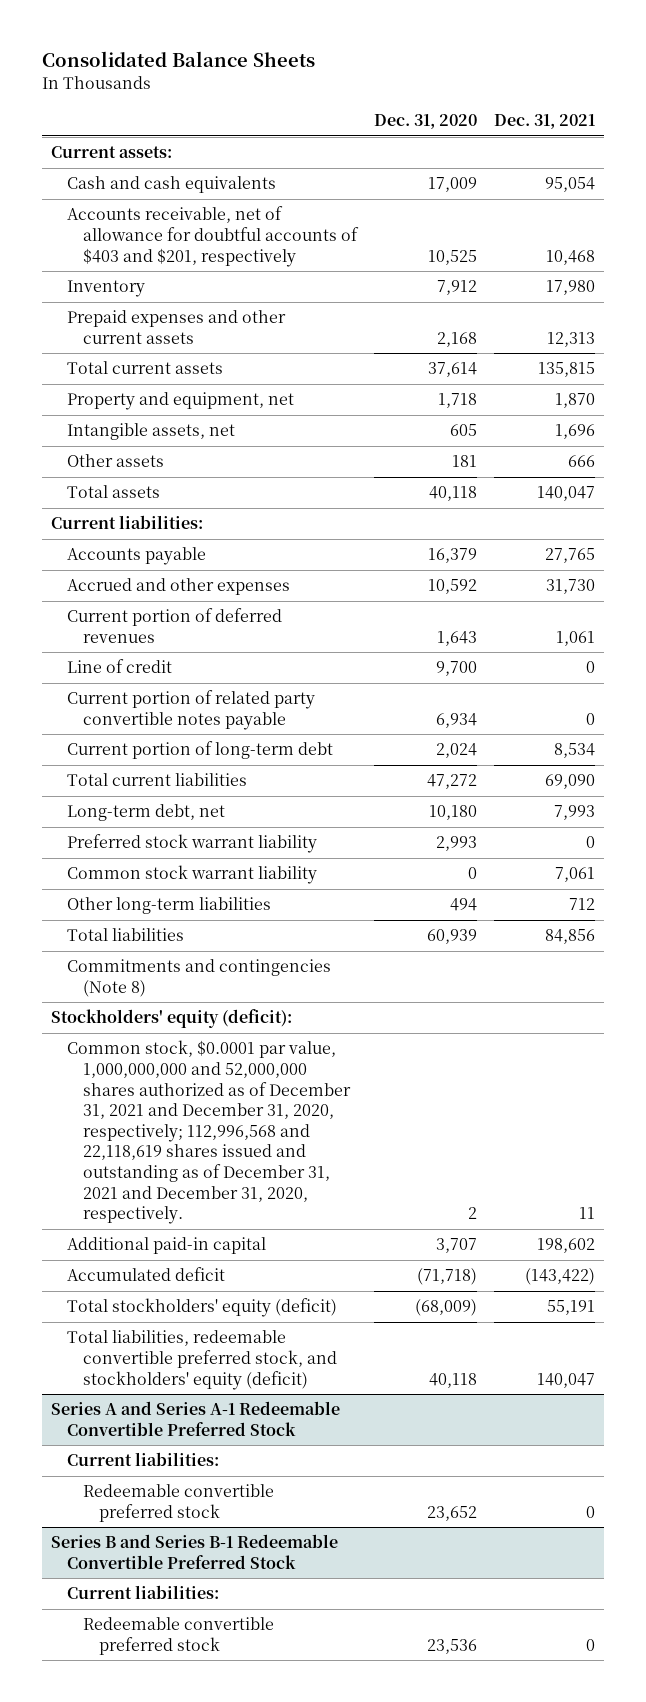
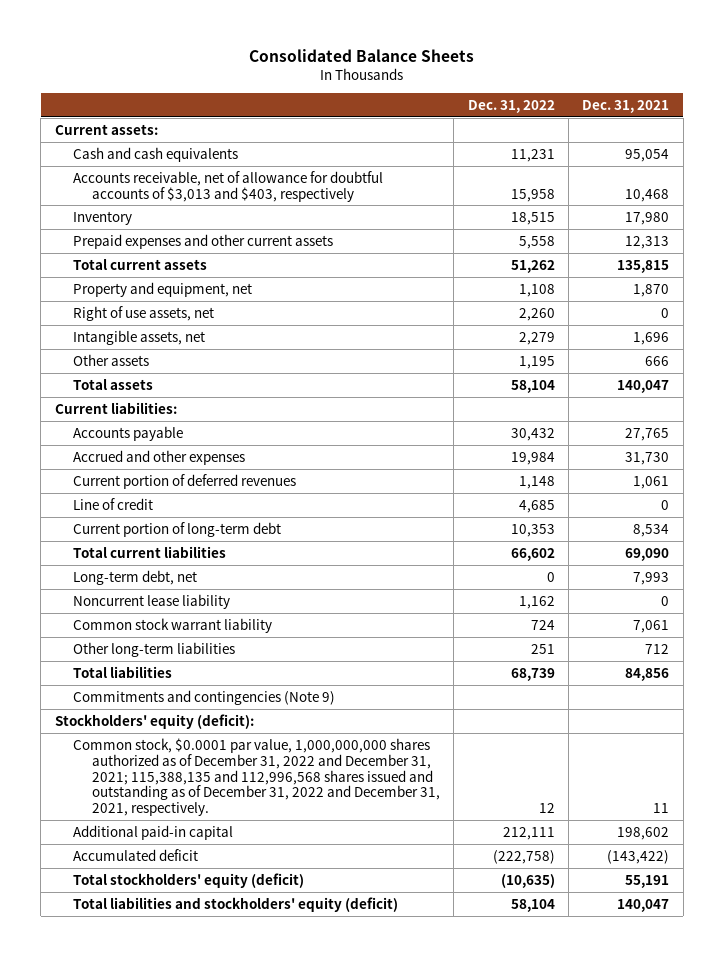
[374,114,478,130] Dec. 31, 2020 -> none
none -> [467,99,555,113] Dec. 31, 2022
[66,206,359,267] Accounts receivable, net of allowance for doubtful accounts of $403 and $201, respectively -> [73,170,384,202] Accounts receivable, net of allowance for doubtful accounts of $3,013 and $403, respectively
none -> [73,305,215,321] Right of use assets, net
[66,690,315,730] Current portion of related party convertible notes payable -> none
[66,834,317,854] Preferred stock warrant liability -> none
none -> [73,593,231,609] Noncurrent lease liability
[66,959,331,997] Commitments and contingencies (Note 8) -> [73,689,336,705] Commitments and contingencies (Note 9)
[66,1040,351,1225] Common stock, $0.0001 par value, 1,000,000,000 and 52,000,000 shares authorized as of December 31, 2021 and December 31, 2020, respectively; 112,996,568 and 22,118,619 shares issued and outstanding as of December 31, 2021 and December 31, 2020, respectively. -> [73,737,440,817] Common stock, $0.0001 par value, 1,000,000,000 shares authorized as of December 31, 2022 and December 31, 2021; 115,388,135 and 112,996,568 shares issued and outstanding as of December 31, 2022 and December 31, 2021, respectively.
[50,1401,340,1436] Series A and Series A-1 Redeemable Convertible Preferred Stock -> none
[66,1452,219,1467] Current liabilities: -> none
[82,1484,274,1522] Redeemable convertible preferred stock -> none
[50,1534,338,1569] Series B and Series B-1 Redeemable Convertible Preferred Stock -> none
[66,1585,219,1600] Current liabilities: -> none
[82,1617,274,1655] Redeemable convertible preferred stock -> none
[66,1330,337,1390] Total liabilities, redeemable convertible preferred stock, and stockholders' equity (deficit) -> [73,896,399,912] Total liabilities and stockholders' equity (deficit)

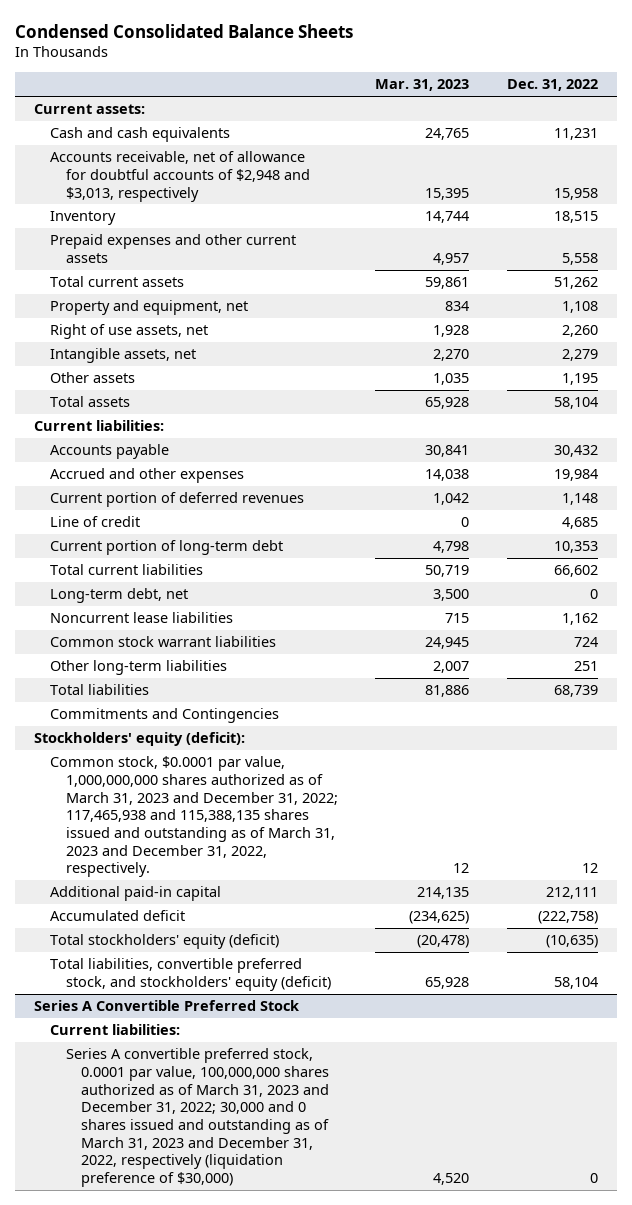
[249,48,475,62] Consolidated Balance Sheets -> [14,23,353,38] Condensed Consolidated Balance Sheets
[582,99,670,113] Dec. 31, 2021 -> none
none -> [375,79,470,92] Mar. 31, 2023
[73,170,384,202] Accounts receivable, net of allowance for doubtful accounts of $3,013 and $403, respectively -> [49,151,310,202] Accounts receivable, net of allowance for doubtful accounts of $2,948 and $3,013, respectively
[73,593,231,609] Noncurrent lease liability -> [49,612,233,624] Noncurrent lease liabilities
[73,617,273,633] Common stock warrant liability -> [49,636,276,648] Common stock warrant liabilities
[73,689,336,705] Commitments and contingencies (Note 9) -> [49,708,279,724] Commitments and Contingencies
[73,737,440,817] Common stock, $0.0001 par value, 1,000,000,000 shares authorized as of December 31, 2022 and December 31, 2021; 115,388,135 and 112,996,568 shares issued and outstanding as of December 31, 2022 and December 31, 2021, respectively. -> [49,756,338,878] Common stock, $0.0001 par value, 1,000,000,000 shares authorized as of March 31, 2023 and December 31, 2022; 117,465,938 and 115,388,135 shares issued and outstanding as of March 31, 2023 and December 31, 2022, respectively.
[73,896,399,912] Total liabilities and stockholders' equity (deficit) -> [49,958,331,991] Total liabilities, convertible preferred stock, and stockholders' equity (deficit)
none -> [33,1000,299,1012] Series A Convertible Preferred Stock
none -> [49,1024,180,1036] Current liabilities:
none -> [65,1048,330,1187] Series A convertible preferred stock, 0.0001 par value, 100,000,000 shares authorized as of March 31, 2023 and December 31, 2022; 30,000 and 0 shares issued and outstanding as of March 31, 2023 and December 31, 2022, respectively (liquidation preference of $30,000)

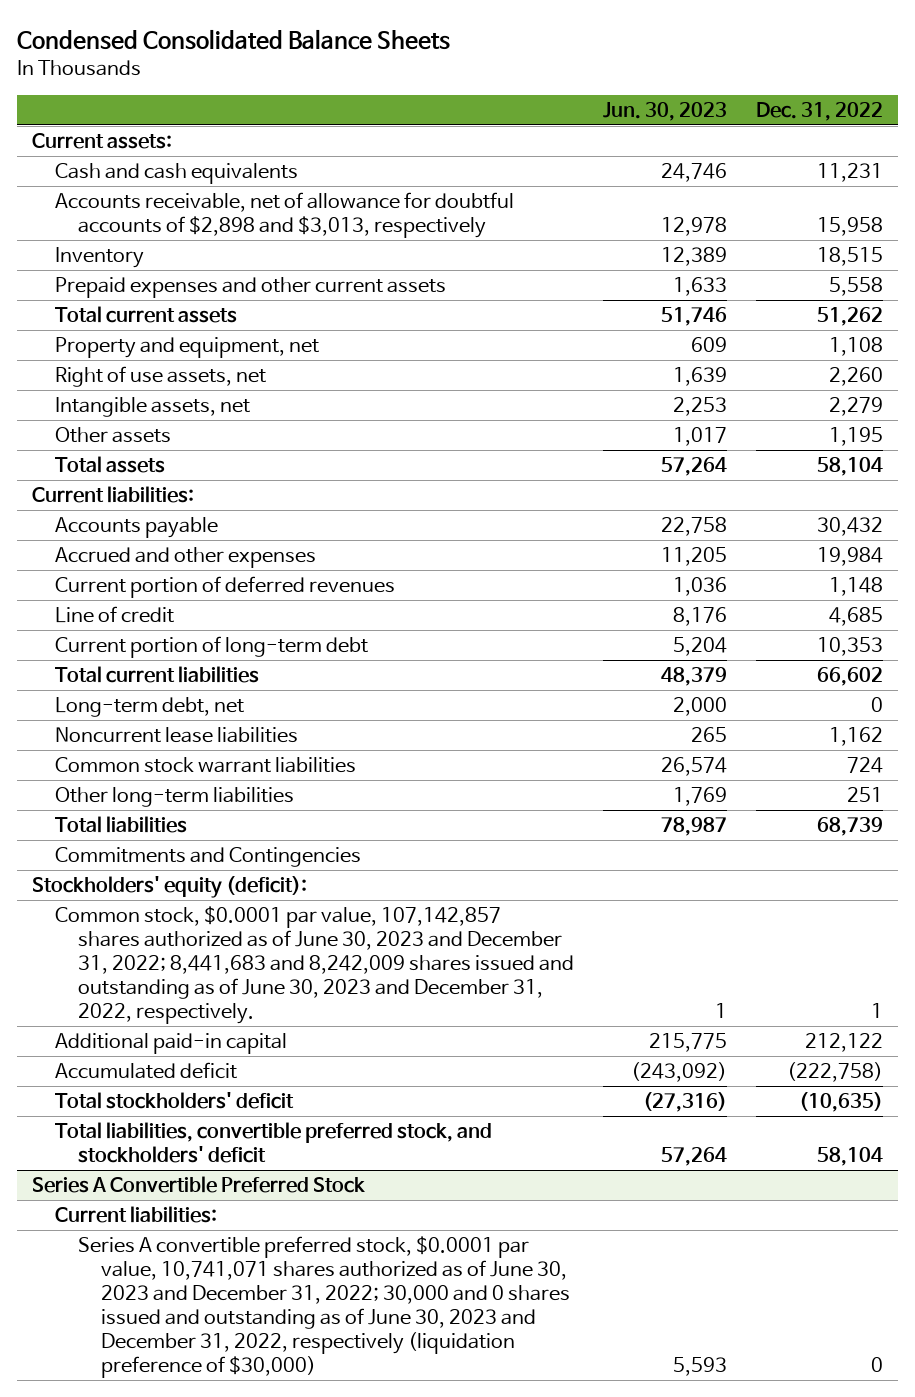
[375,79,470,92] Mar. 31, 2023 -> none
none -> [603,102,728,122] Jun. 30, 2023
[49,151,310,202] Accounts receivable, net of allowance for doubtful accounts of $2,948 and $3,013, respectively -> [54,192,514,239] Accounts receivable, net of allowance for doubtful accounts of $2,898 and $3,013, respectively
[49,756,338,878] Common stock, $0.0001 par value, 1,000,000,000 shares authorized as of March 31, 2023 and December 31, 2022; 117,465,938 and 115,388,135 shares issued and outstanding as of March 31, 2023 and December 31, 2022, respectively. -> [54,906,574,1024] Common stock, $0.0001 par value, 107,142,857 shares authorized as of June 30, 2023 and December 31, 2022; 8,441,683 and 8,242,009 shares issued and outstanding as of June 30, 2023 and December 31, 2022, respectively.
[582,863,599,874] 12 -> [871,1002,884,1018] 1
[546,887,599,900] 212,111 -> [805,1033,884,1053] 212,122
[49,934,279,950] Total stockholders' equity (deficit) -> [54,1092,294,1110] Total stockholders' deficit
[49,958,331,991] Total liabilities, convertible preferred stock, and stockholders' equity (deficit) -> [54,1122,492,1164] Total liabilities, convertible preferred stock, and stockholders' deficit
[65,1048,330,1187] Series A convertible preferred stock, 0.0001 par value, 100,000,000 shares authorized as of March 31, 2023 and December 31, 2022; 30,000 and 0 shares issued and outstanding as of March 31, 2023 and December 31, 2022, respectively (liquidation preference of $30,000) -> [77,1236,570,1378] Series A convertible preferred stock, $0.0001 par value, 10,741,071 shares authorized as of June 30, 2023 and December 31, 2022; 30,000 and 0 shares issued and outstanding as of June 30, 2023 and December 31, 2022, respectively (liquidation preference of $30,000)

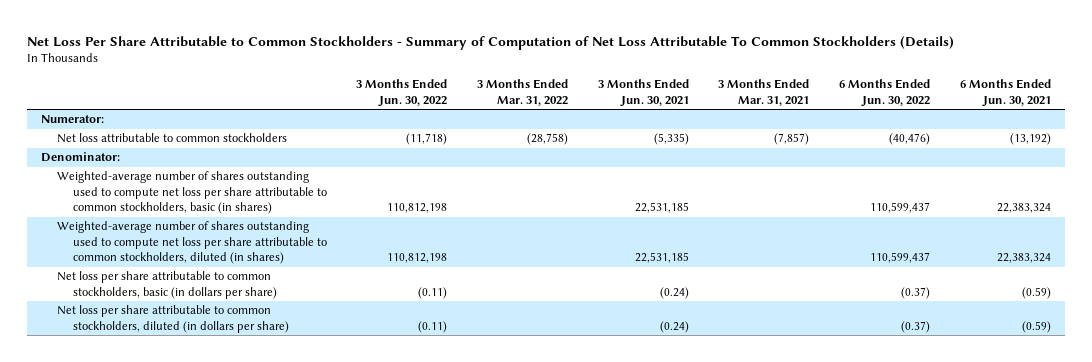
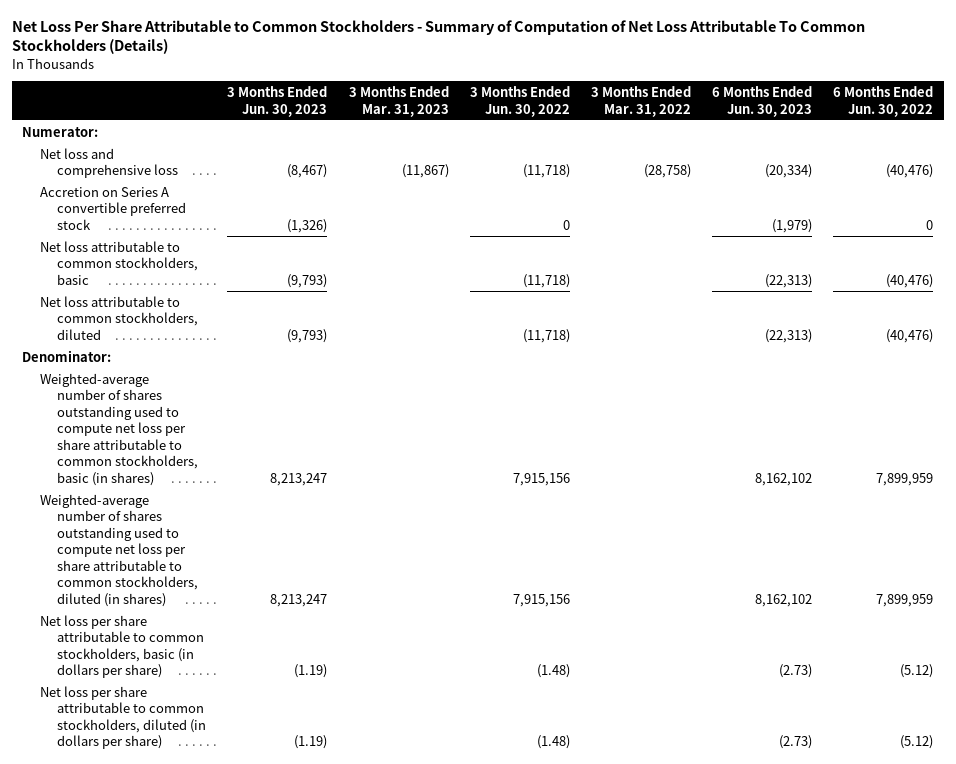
[597,79,689,107] 3 Months Ended Jun. 30, 2021 -> none
[718,79,810,106] 3 Months Ended Mar. 31, 2021 -> none
[959,79,1051,107] 6 Months Ended Jun. 30, 2021 -> none
none -> [227,86,328,117] 3 Months Ended Jun. 30, 2023
none -> [348,86,449,117] 3 Months Ended Mar. 31, 2023
none -> [712,86,813,117] 6 Months Ended Jun. 30, 2023
[56,133,287,144] Net loss attributable to common stockholders -> [39,147,179,179] Net loss and comprehensive loss
none -> [39,186,187,230] Accretion on Series A convertible preferred stock
none -> [39,240,199,285] Net loss attributable to common stockholders, basic
none -> [39,295,199,340] Net loss attributable to common stockholders, diluted
[387,203,448,214] 110,812,198 -> [512,472,570,486] 7,915,156
[869,202,930,214] 110,599,437 -> [876,472,934,486] 7,899,959
[387,253,448,264] 110,812,198 -> [512,593,570,607] 7,915,156
[869,252,930,264] 110,599,437 -> [876,593,934,607] 7,899,959
[418,286,448,299] (0.11) -> [536,664,570,679] (1.48)
[900,286,930,299] (0.37) -> [900,664,934,679] (5.12)
[418,320,448,333] (0.11) -> [536,735,570,750] (1.48)
[900,320,930,333] (0.37) -> [900,735,934,750] (5.12)

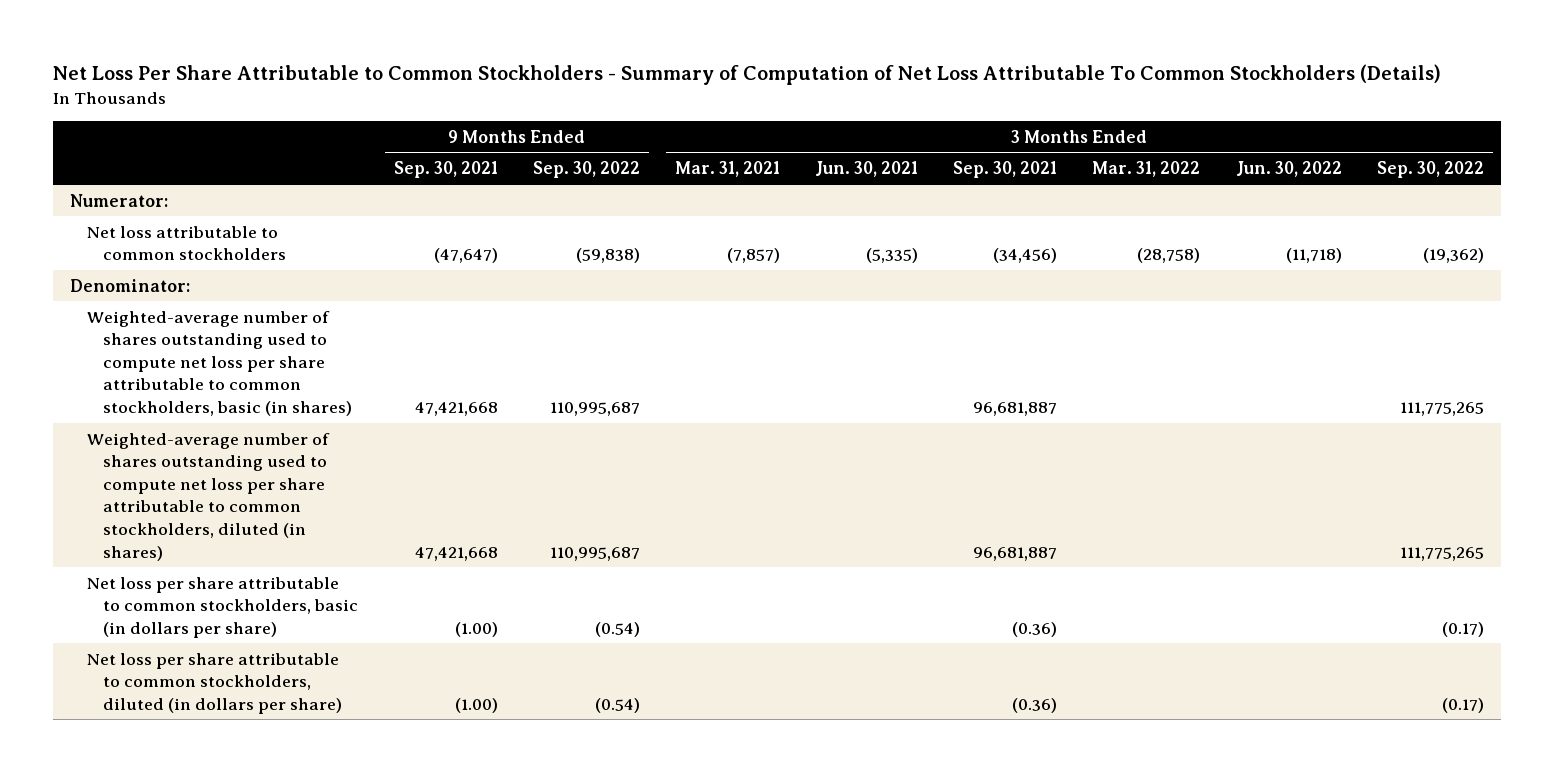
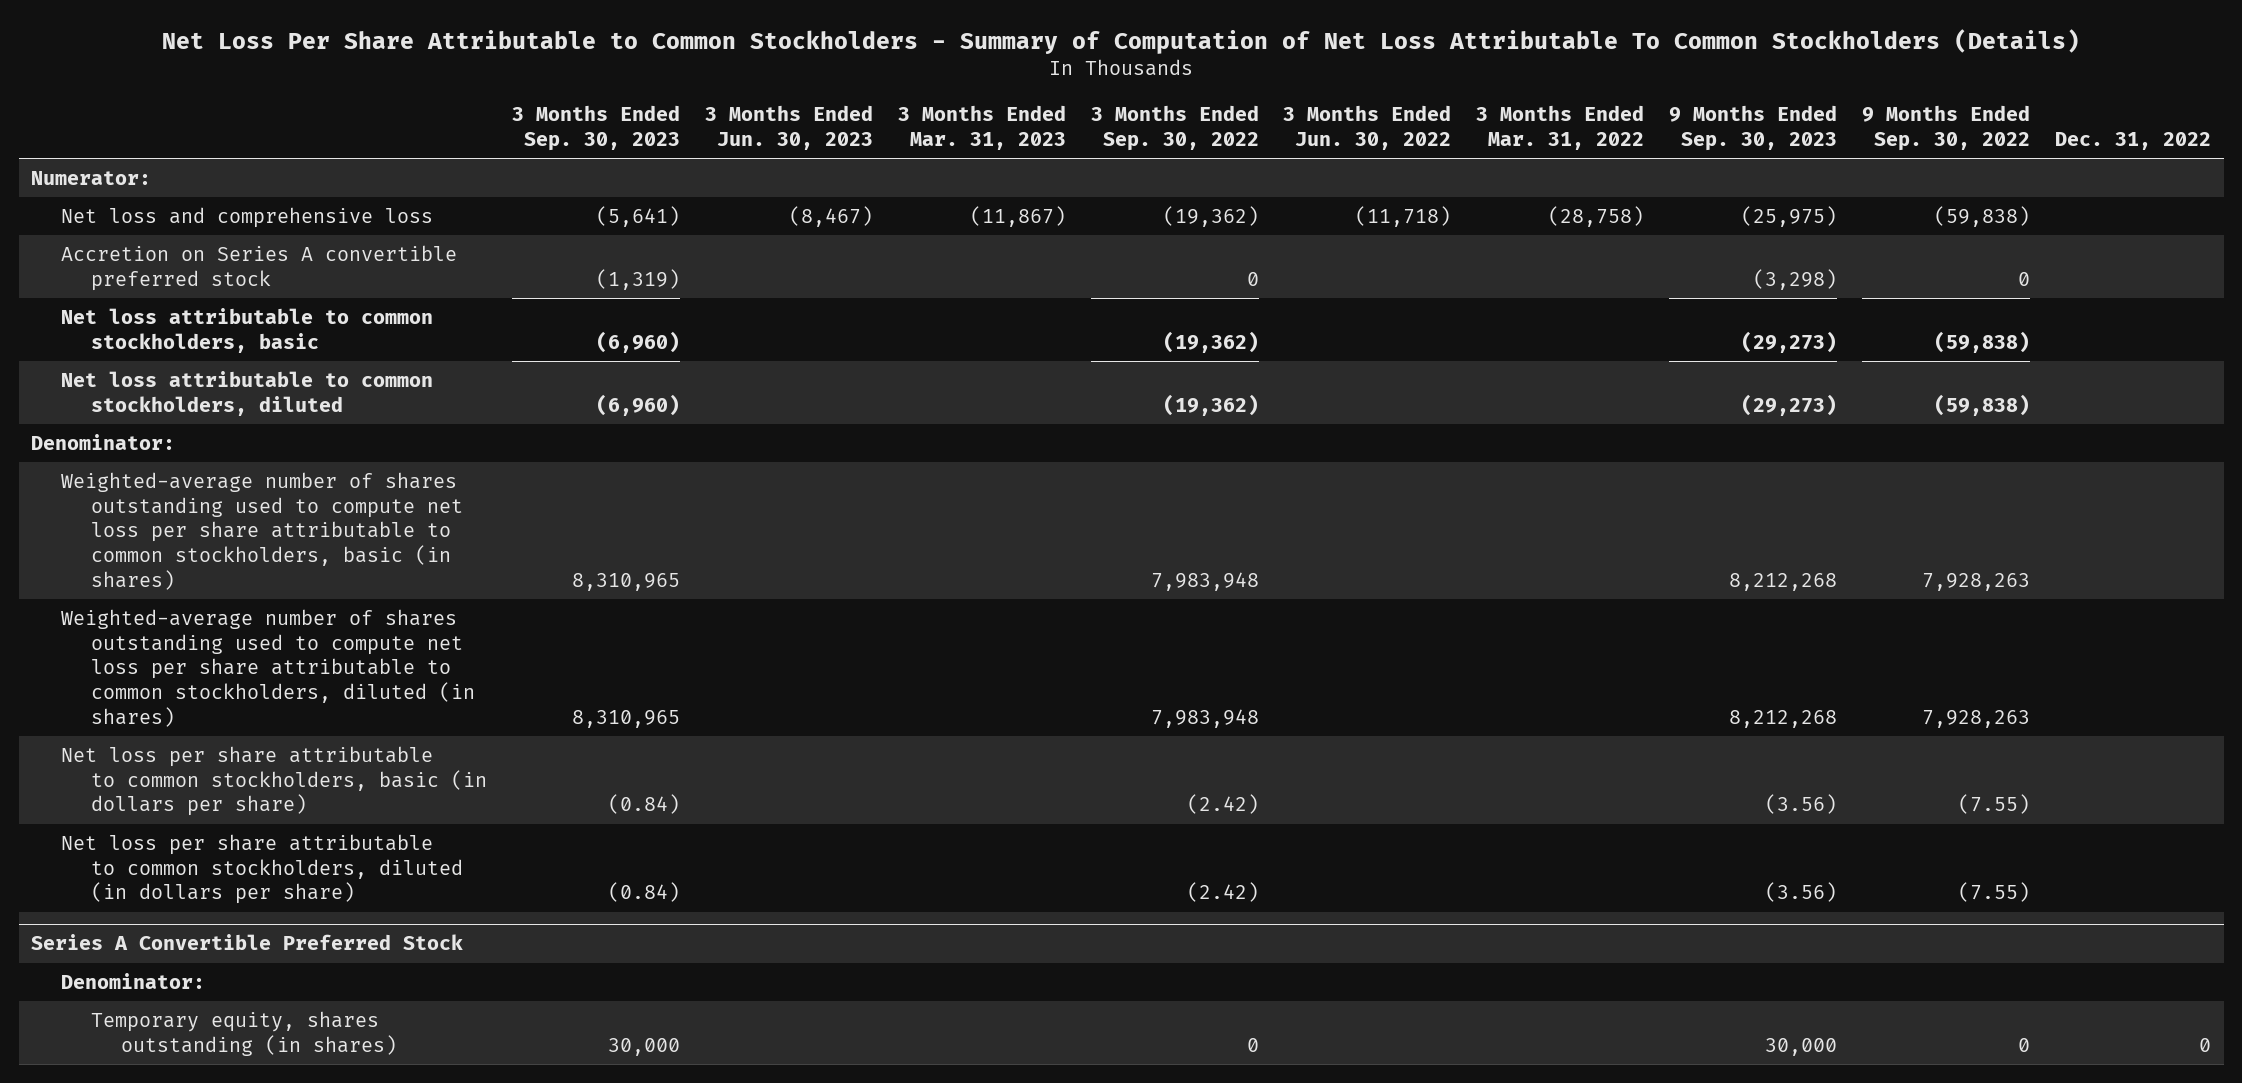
[393,161,498,179] Sep. 30, 2021 -> none
[674,161,780,178] Mar. 31, 2021 -> none
[815,161,919,178] Jun. 30, 2021 -> none
[953,161,1058,179] Sep. 30, 2021 -> none
none -> [511,104,680,151] 3 Months Ended Sep. 30, 2023
none -> [704,104,873,150] 3 Months Ended Jun. 30, 2023
none -> [897,104,1066,150] 3 Months Ended Mar. 31, 2023
none -> [1669,104,1838,151] 9 Months Ended Sep. 30, 2023
none -> [2055,131,2212,150] Dec. 31, 2022
[86,225,287,261] Net loss attributable to common stockholders -> [61,207,434,229] Net loss and comprehensive loss
none -> [61,245,458,291] Accretion on Series A convertible preferred stock
none -> [61,308,434,353] Net loss attributable to common stockholders, basic
none -> [61,371,434,416] Net loss attributable to common stockholders, diluted
[549,402,640,417] 110,995,687 -> [1922,572,2031,591] 7,928,263
[1399,402,1484,417] 111,775,265 -> [1150,571,1259,591] 7,983,948
[549,546,640,561] 110,995,687 -> [1922,709,2031,728] 7,928,263
[1399,546,1484,561] 111,775,265 -> [1150,708,1259,728] 7,983,948
[594,621,640,637] (0.54) -> [1958,794,2031,815] (7.55)
[1441,621,1484,637] (0.17) -> [1186,794,1259,815] (2.42)
[594,697,640,713] (0.54) -> [1958,882,2031,903] (7.55)
[1441,697,1484,713] (0.17) -> [1186,882,1259,903] (2.42)
none -> [31,934,464,951] Series A Convertible Preferred Stock
none -> [61,973,206,990] Denominator:
none -> [90,1011,397,1056] Temporary equity, shares outstanding (in shares)

